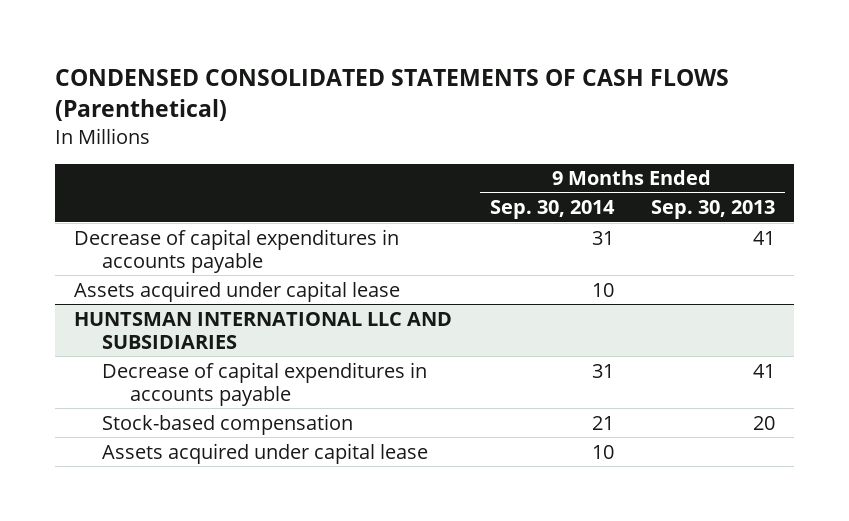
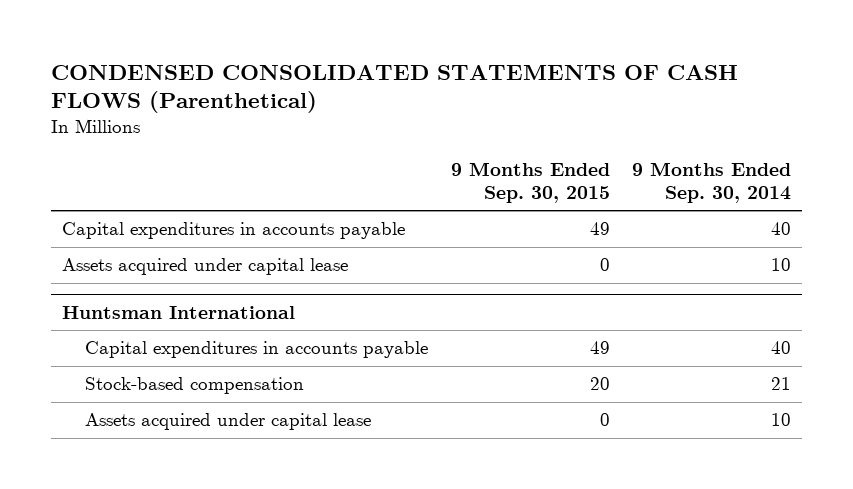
[651,200,776,220] Sep. 30, 2013 -> none
none -> [450,162,610,203] 9 Months Ended Sep. 30, 2015
[73,228,399,273] Decrease of capital expenditures in accounts payable -> [61,222,405,240] Capital expenditures in accounts payable
[591,230,614,245] 31 -> [770,222,791,236] 40
[73,311,452,349] HUNTSMAN INTERNATIONAL LLC AND SUBSIDIARIES -> none
none -> [61,305,295,319] Huntsman International
[101,361,427,406] Decrease of capital expenditures in accounts payable -> [85,341,429,359] Capital expenditures in accounts payable
[591,363,614,378] 31 -> [770,341,791,355] 40

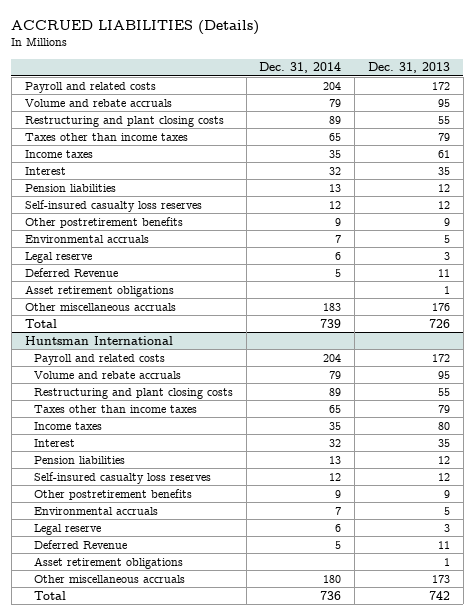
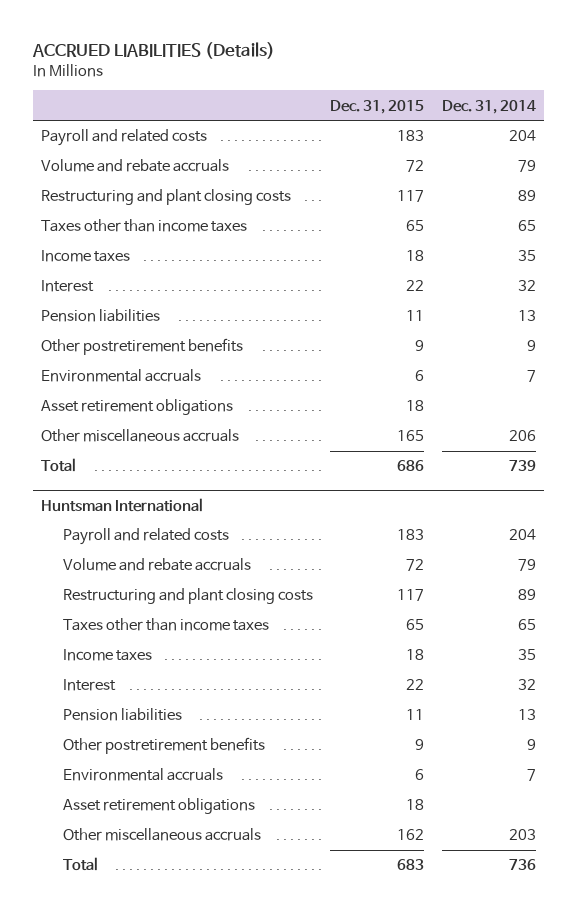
[368,62,451,74] Dec. 31, 2013 -> none
none -> [330,99,425,114] Dec. 31, 2015
[24,199,202,212] Self-insured casualty loss reserves -> none
[24,251,92,263] Legal reserve -> none
[24,267,118,277] Deferred Revenue -> none
[323,302,342,311] 183 -> [508,430,536,442] 206
[33,471,211,484] Self-insured casualty loss reserves -> none
[33,523,101,535] Legal reserve -> none
[33,539,127,549] Deferred Revenue -> none
[323,574,342,583] 180 -> [508,829,536,841] 203

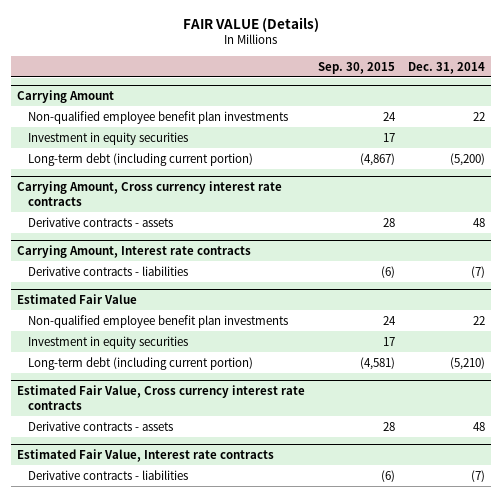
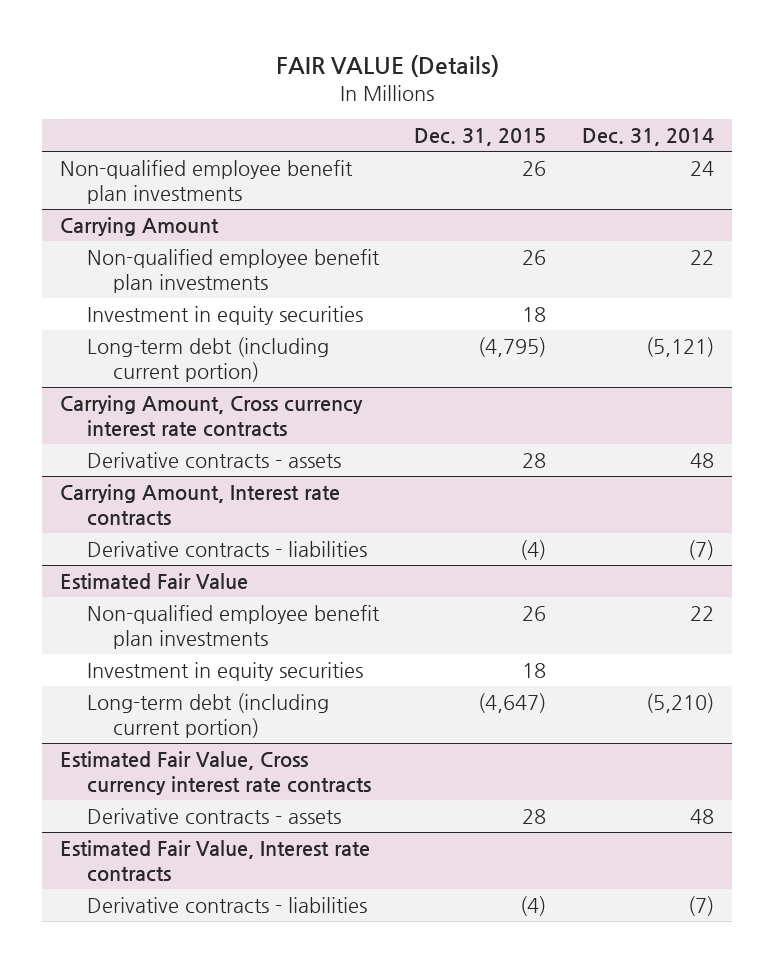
[318,61,396,74] Sep. 30, 2015 -> none
none -> [414,128,547,147] Dec. 31, 2015
none -> [60,159,354,205] Non-qualified employee benefit plan investments
[449,152,485,166] (5,200) -> [645,336,714,357] (5,121)

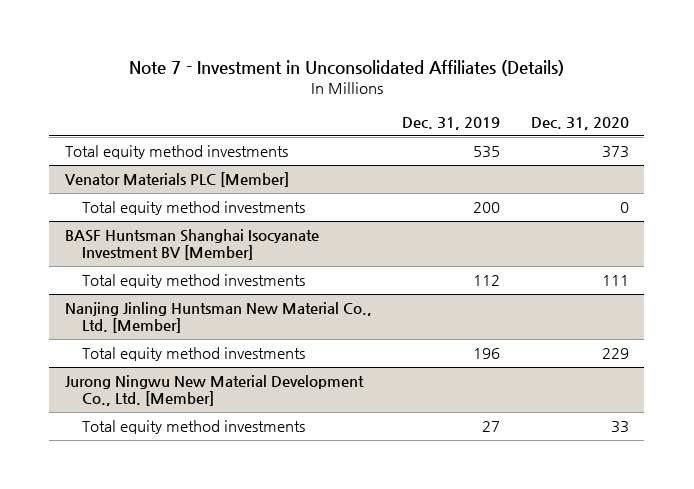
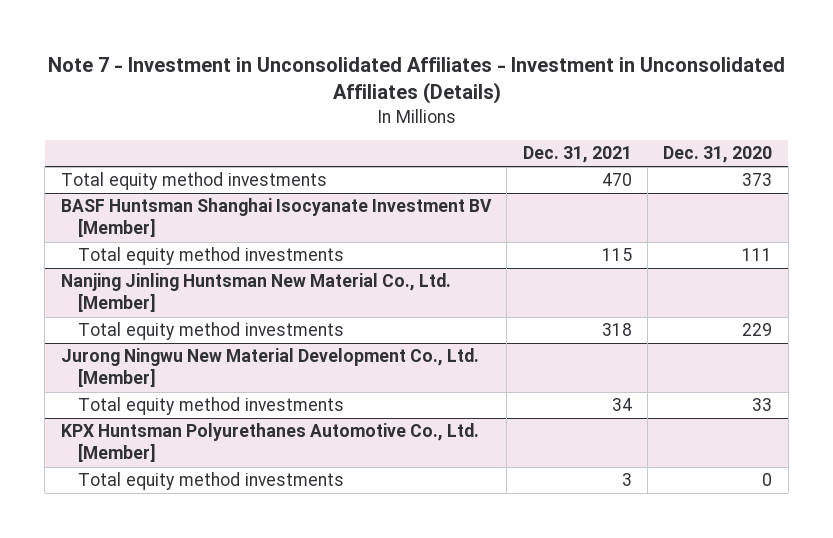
[128,59,564,76] Note 7 - Investment in Unconsolidated Affiliates (Details) -> [47,56,785,104] Note 7 - Investment in Unconsolidated Affiliates - Investment in Unconsolidated Affiliates (Details)
[402,116,501,130] Dec. 31, 2019 -> none
none -> [522,146,632,164] Dec. 31, 2021
[64,172,289,188] Venator Materials PLC [Member] -> none
[82,201,306,216] Total equity method investments -> none
none -> [60,423,479,463] KPX Huntsman Polyurethanes Automotive Co., Ltd. [Member]
none -> [78,472,345,491] Total equity method investments

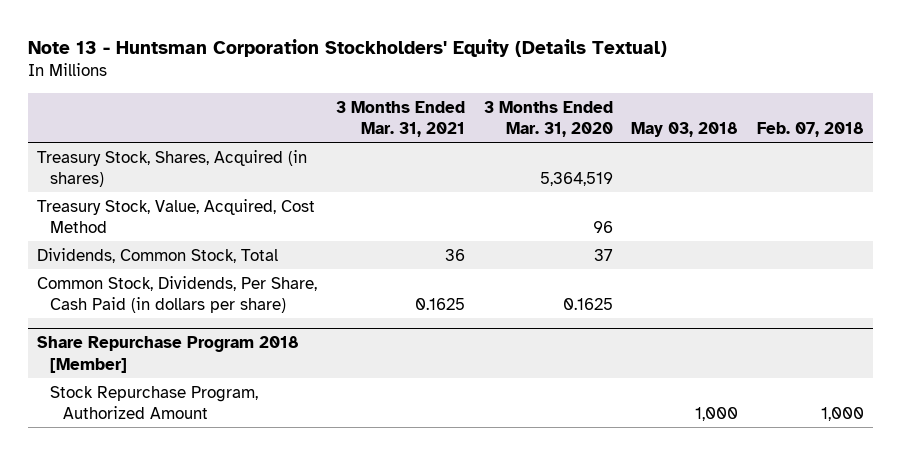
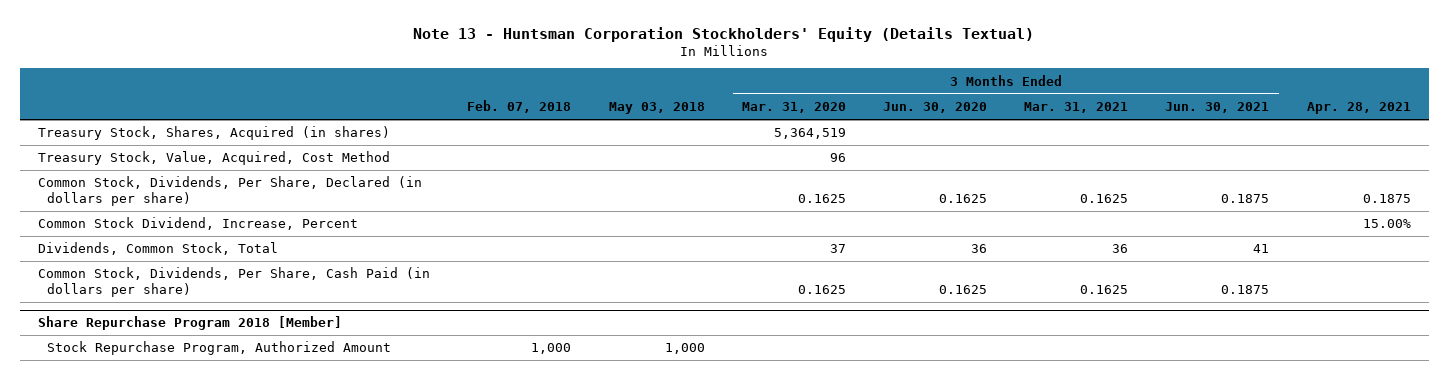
none -> [883,102,988,114] Jun. 30, 2020
none -> [1165,102,1270,114] Jun. 30, 2021
none -> [1306,102,1411,115] Apr. 28, 2021
none -> [38,176,423,207] Common Stock, Dividends, Per Share, Declared (in dollars per share)
none -> [38,217,359,231] Common Stock Dividend, Increase, Percent

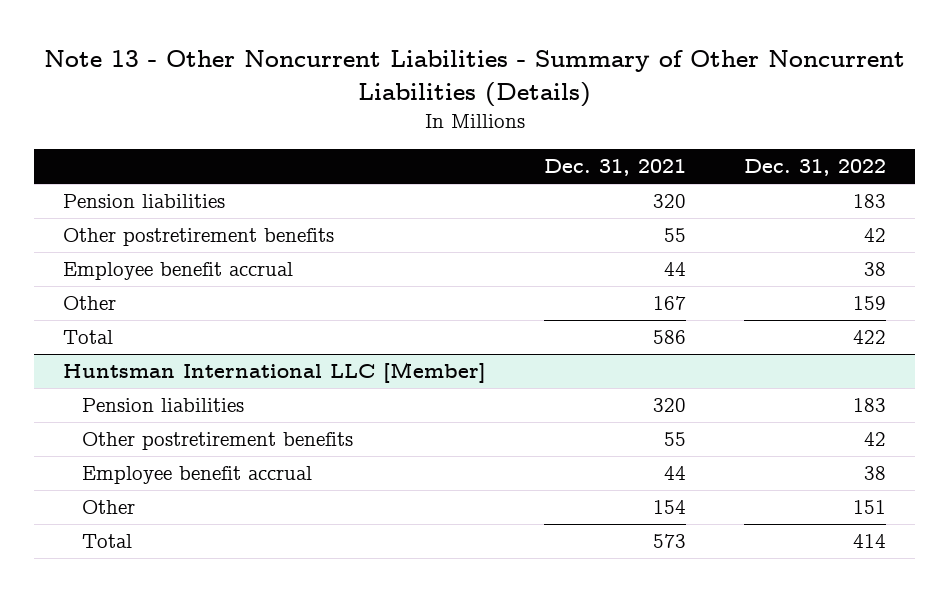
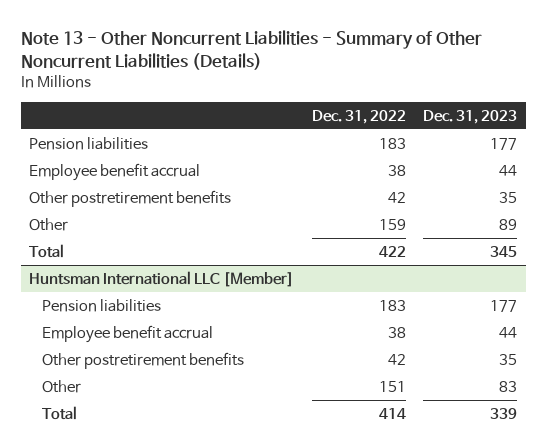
[544,159,687,177] Dec. 31, 2021 -> none
none -> [423,109,518,124] Dec. 31, 2023
[63,228,335,247] Other postretirement benefits -> [29,189,232,207] Other postretirement benefits
[81,432,353,451] Other postretirement benefits -> [41,351,244,369] Other postretirement benefits

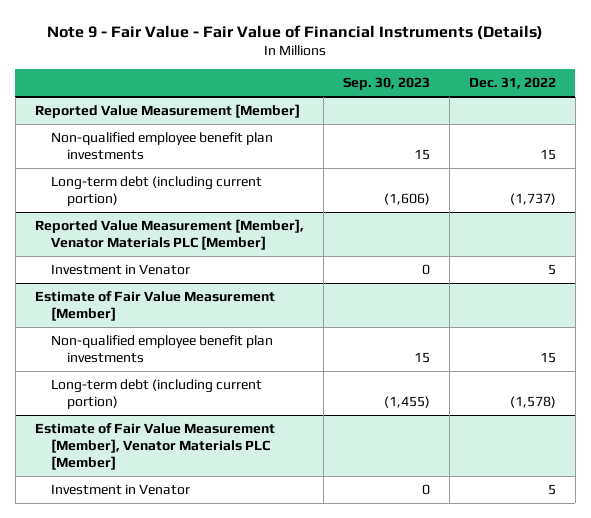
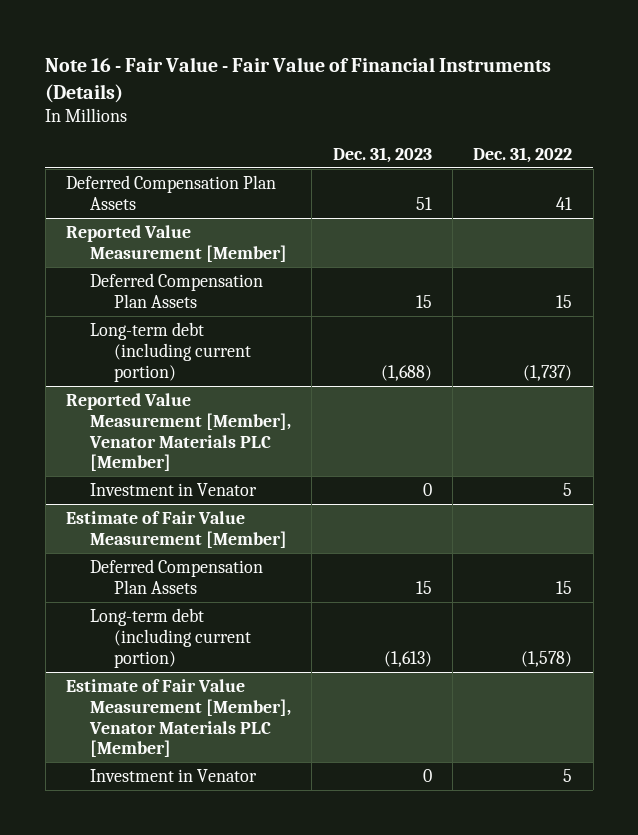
[47,24,544,40] Note 9 - Fair Value - Fair Value of Financial Instruments (Details) -> [45,57,552,103] Note 16 - Fair Value - Fair Value of Financial Instruments (Details)
[342,77,430,91] Sep. 30, 2023 -> none
none -> [332,146,432,163] Dec. 31, 2023
none -> [65,174,276,210] Deferred Compensation Plan Assets
[50,131,273,160] Non-qualified employee benefit plan investments -> [89,272,263,308] Deferred Compensation Plan Assets
[50,334,273,363] Non-qualified employee benefit plan investments -> [89,558,263,594] Deferred Compensation Plan Assets

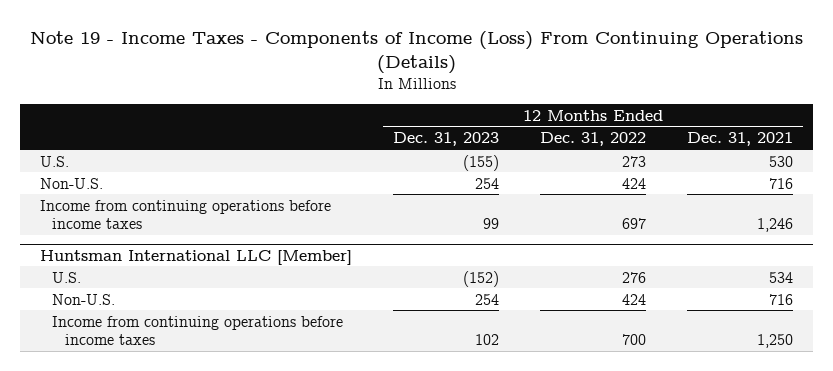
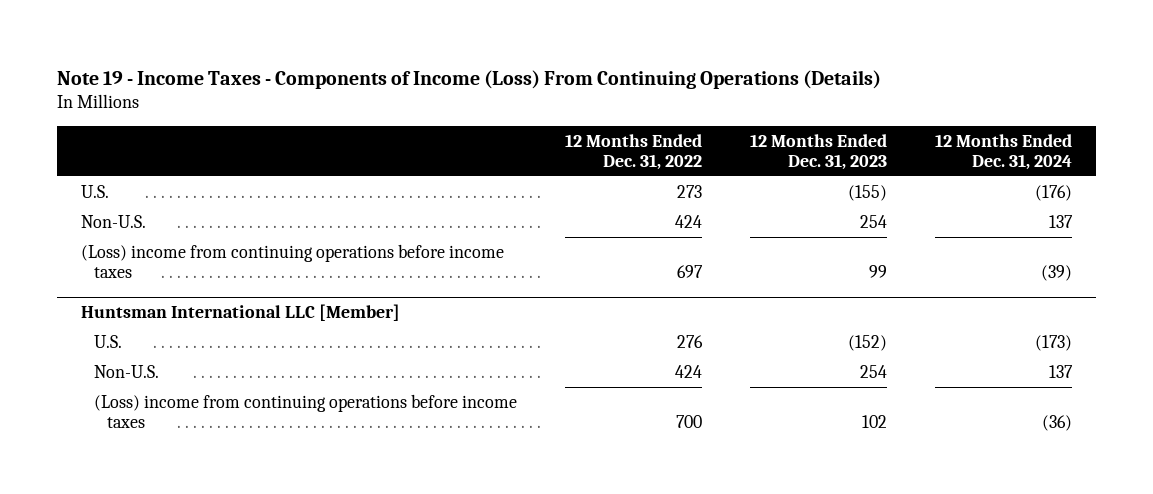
[686,132,793,147] Dec. 31, 2021 -> none
none -> [934,133,1072,171] 12 Months Ended Dec. 31, 2024
[40,199,332,229] Income from continuing operations before income taxes -> [81,243,505,279] (Loss) income from continuing operations before income taxes
[52,315,344,345] Income from continuing operations before income taxes -> [94,393,518,429] (Loss) income from continuing operations before income taxes

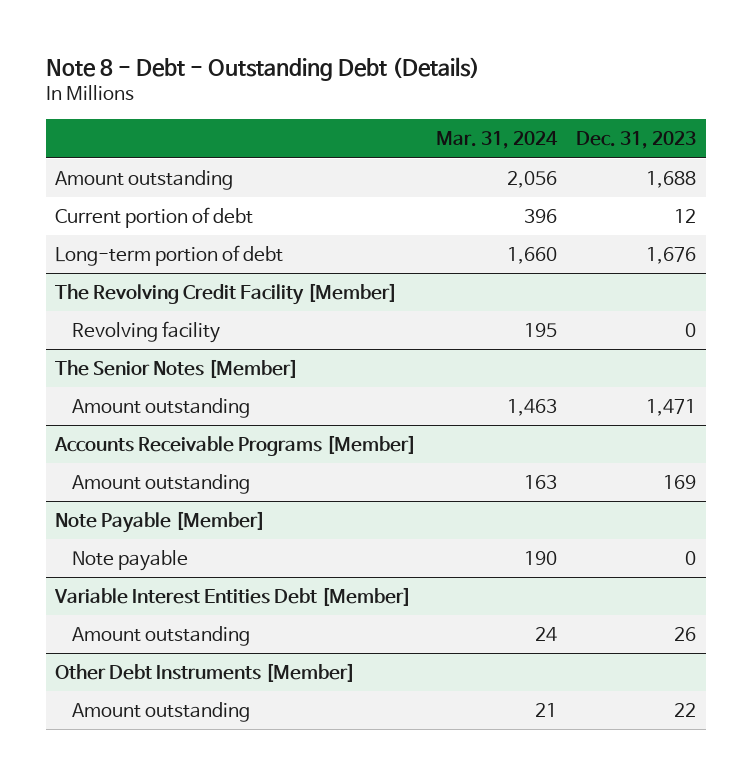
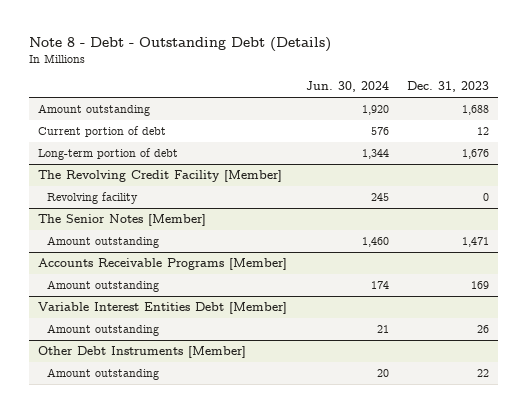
[435,131,558,150] Mar. 31, 2024 -> none
none -> [305,81,389,93] Jun. 30, 2024
[55,511,266,534] Note Payable [Member] -> none
[71,550,188,572] Note payable -> none

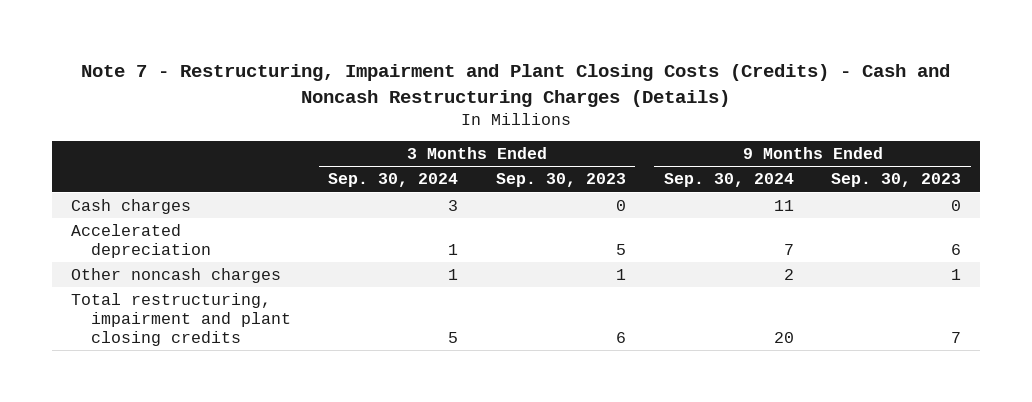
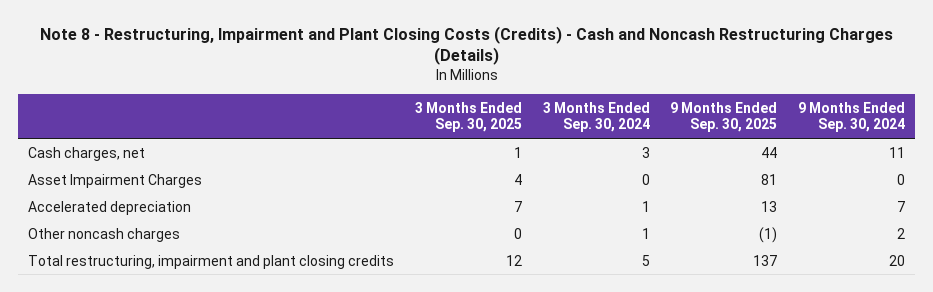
[81,64,951,107] Note 7 - Restructuring, Impairment and Plant Closing Costs (Credits) - Cash and Noncash Restructuring Charges (Details) -> [39,25,893,66] Note 8 - Restructuring, Impairment and Plant Closing Costs (Credits) - Cash and Noncash Restructuring Charges (Details)
[496,173,627,188] Sep. 30, 2023 -> none
[831,173,962,188] Sep. 30, 2023 -> none
none -> [414,101,522,133] 3 Months Ended Sep. 30, 2025
none -> [670,101,778,133] 9 Months Ended Sep. 30, 2025
[70,198,191,214] Cash charges -> [28,146,146,161] Cash charges, net
none -> [28,173,203,188] Asset Impairment Charges

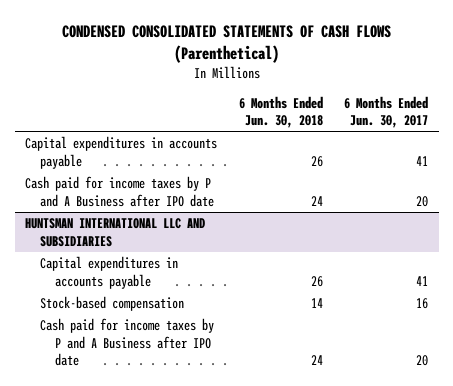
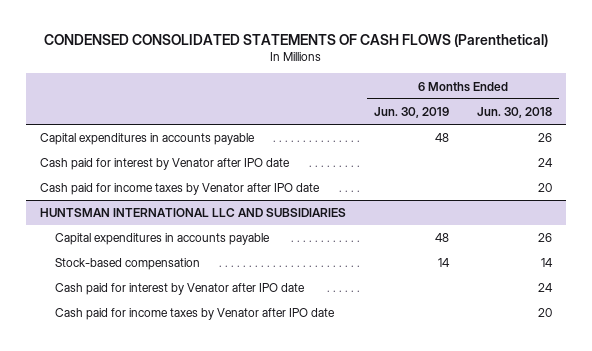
[343,95,428,129] 6 Months Ended Jun. 30, 2017 -> none
none -> [374,107,450,119] Jun. 30, 2019
none -> [39,158,290,171] Cash paid for interest by Venator after IPO date
[25,175,215,207] Cash paid for income taxes by P and A Business after IPO date -> [39,183,320,196] Cash paid for income taxes by Venator after IPO date
[310,195,323,206] 24 -> [538,183,553,193] 20
none -> [54,283,305,296] Cash paid for interest by Venator after IPO date
[40,317,215,367] Cash paid for income taxes by P and A Business after IPO date -> [54,308,335,321] Cash paid for income taxes by Venator after IPO date
[310,355,323,366] 24 -> [538,308,553,318] 20

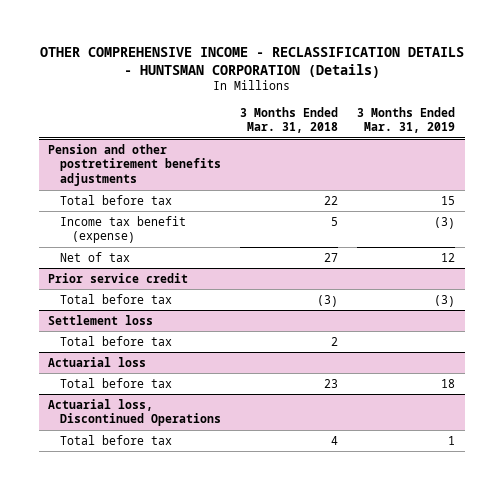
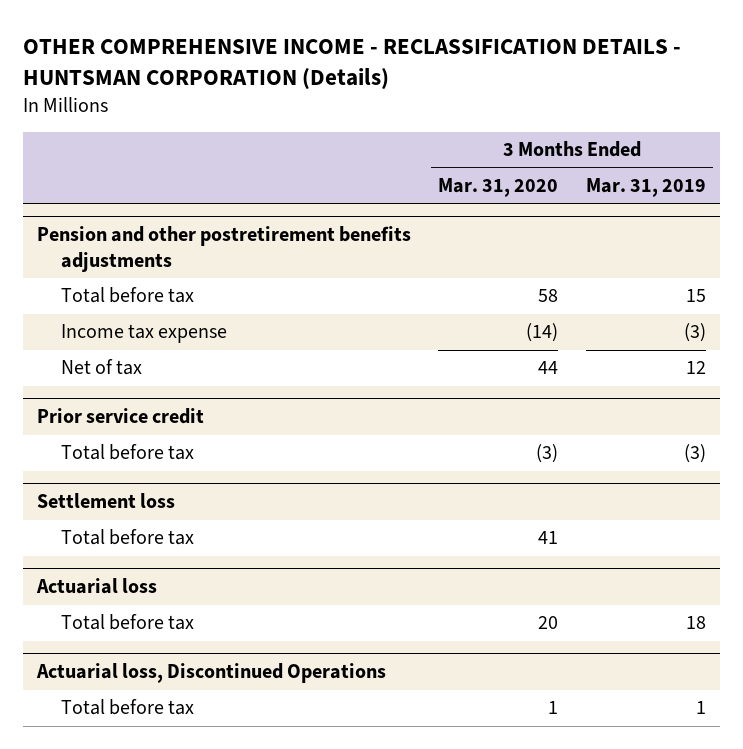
[240,106,339,134] 3 Months Ended Mar. 31, 2018 -> none
none -> [438,177,559,197] Mar. 31, 2020
[60,215,187,244] Income tax benefit (expense) -> [61,324,228,344] Income tax expense

